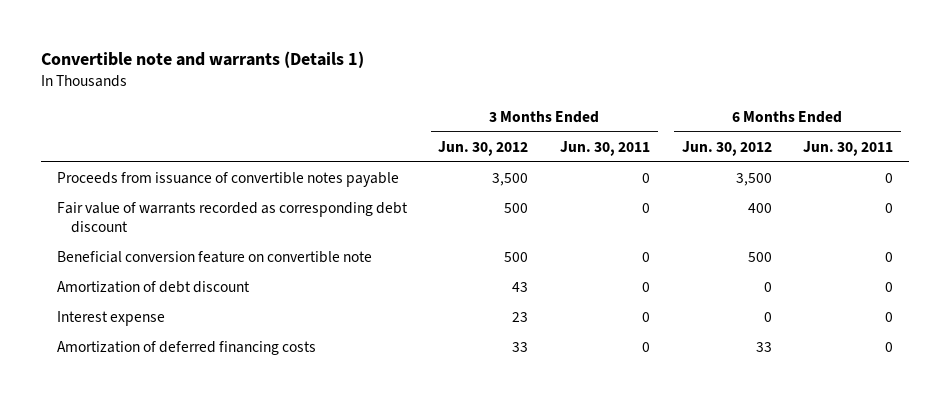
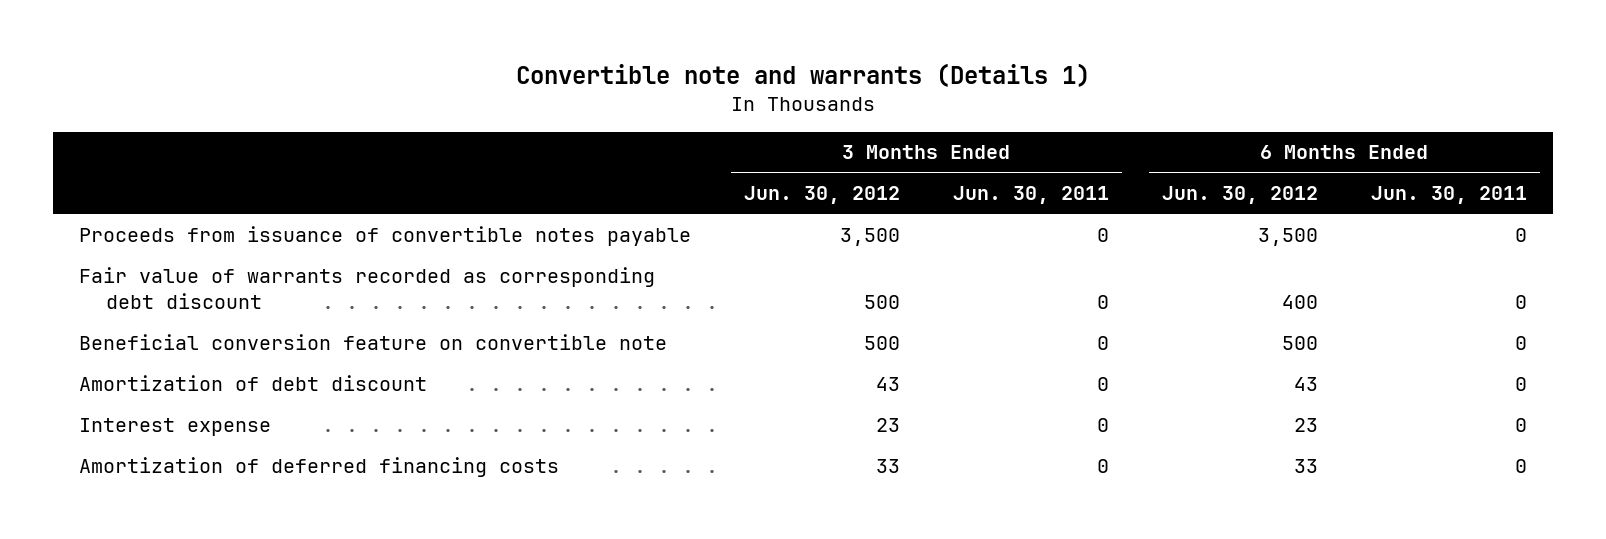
[763,282,772,293] 0 -> [1293,376,1318,391] 43
[763,312,772,323] 0 -> [1293,417,1318,432] 23

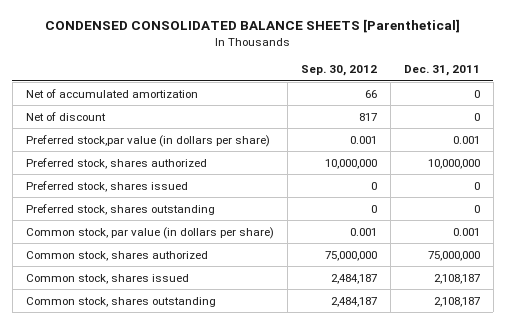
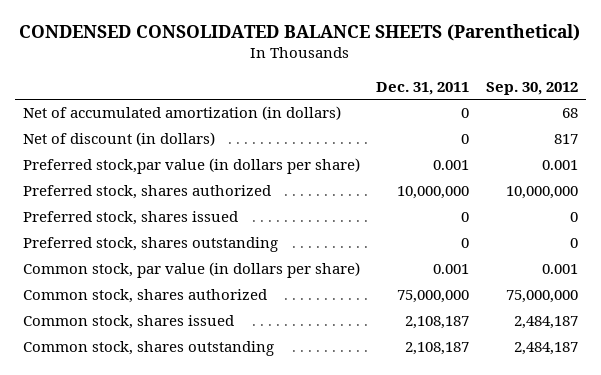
[44,19,460,34] CONDENSED CONSOLIDATED BALANCE SHEETS [Parenthetical] -> [19,24,581,42] CONDENSED CONSOLIDATED BALANCE SHEETS (Parenthetical)
[25,88,198,98] Net of accumulated amortization -> [22,106,341,121] Net of accumulated amortization (in dollars)
[364,89,377,98] 66 -> [561,108,578,119] 68
[25,111,106,121] Net of discount -> [22,132,215,147] Net of discount (in dollars)

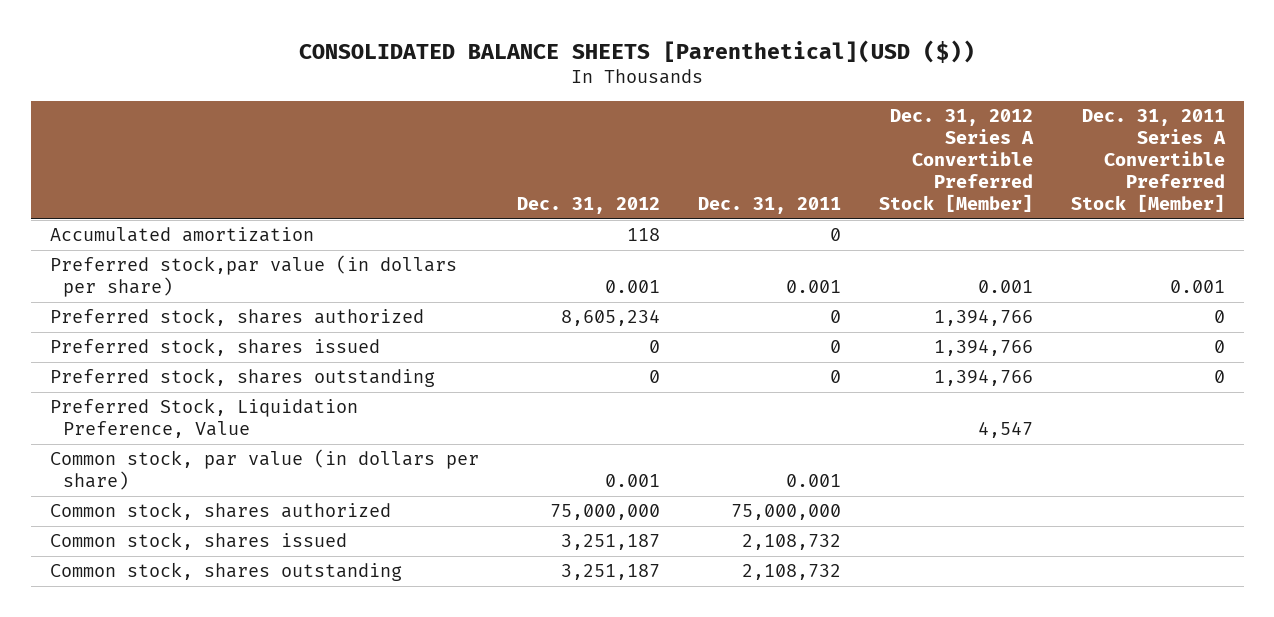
[19,24,581,42] CONDENSED CONSOLIDATED BALANCE SHEETS (Parenthetical) -> [299,39,976,63] CONSOLIDATED BALANCE SHEETS [Parenthetical](USD ($))
[485,81,578,95] Sep. 30, 2012 -> none
none -> [516,197,660,215] Dec. 31, 2012
none -> [878,109,1034,213] Dec. 31, 2012 Series A Convertible Preferred Stock [Member]
none -> [1070,109,1226,213] Dec. 31, 2011 Series A Convertible Preferred Stock [Member]
[22,132,215,147] Net of discount (in dollars) -> none
[22,106,341,121] Net of accumulated amortization (in dollars) -> [49,227,314,243] Accumulated amortization
[397,186,470,200] 10,000,000 -> [829,310,841,324] 0
none -> [49,398,358,439] Preferred Stock, Liquidation Preference, Value
[405,316,470,330] 2,108,187 -> [741,534,841,551] 2,108,732
[405,342,470,356] 2,108,187 -> [741,564,841,581] 2,108,732

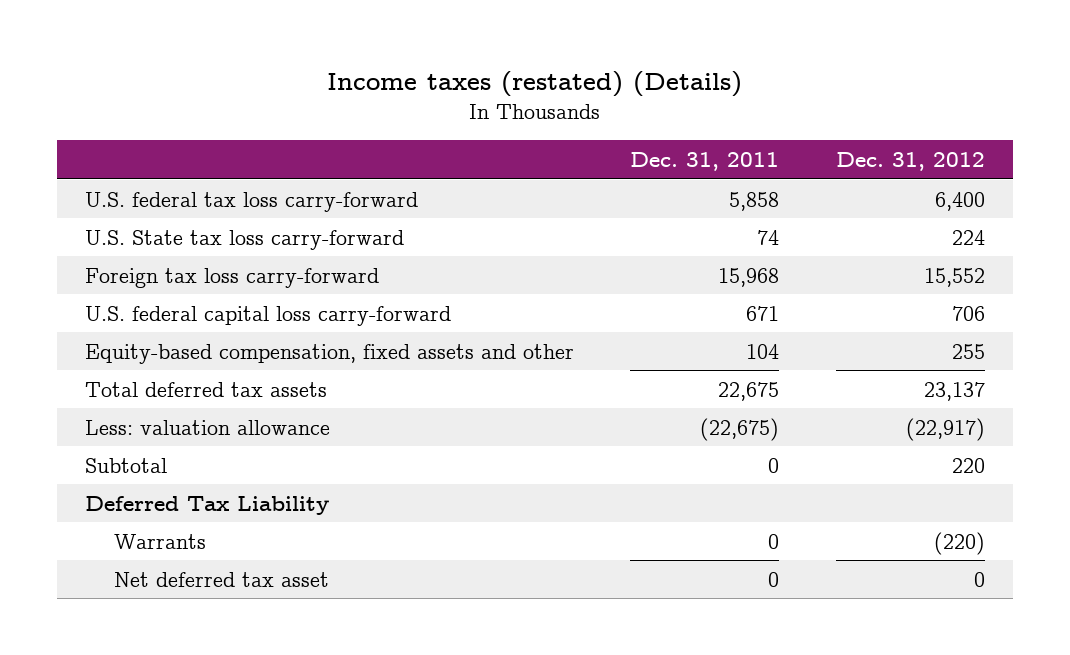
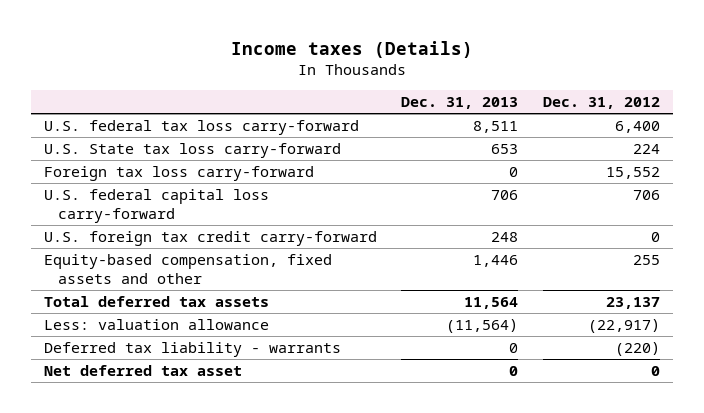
[326,71,742,98] Income taxes (restated) (Details) -> [230,40,473,58] Income taxes (Details)
[630,151,780,171] Dec. 31, 2011 -> none
none -> [401,97,519,110] Dec. 31, 2013
none -> [43,230,377,246] U.S. foreign tax credit carry-forward
[85,457,168,473] Subtotal -> none
[85,495,330,515] Deferred Tax Liability -> none
[114,533,207,549] Warrants -> [43,341,341,357] Deferred tax liability - warrants

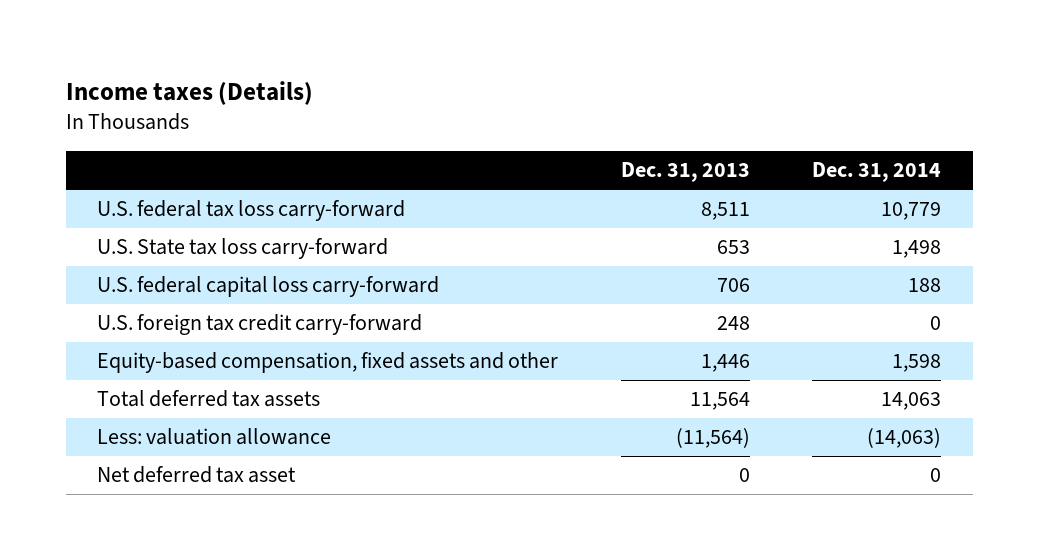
[543,97,661,110] Dec. 31, 2012 -> none
none -> [812,162,942,183] Dec. 31, 2014
[43,165,314,181] Foreign tax loss carry-forward -> none
[43,341,341,357] Deferred tax liability - warrants -> none

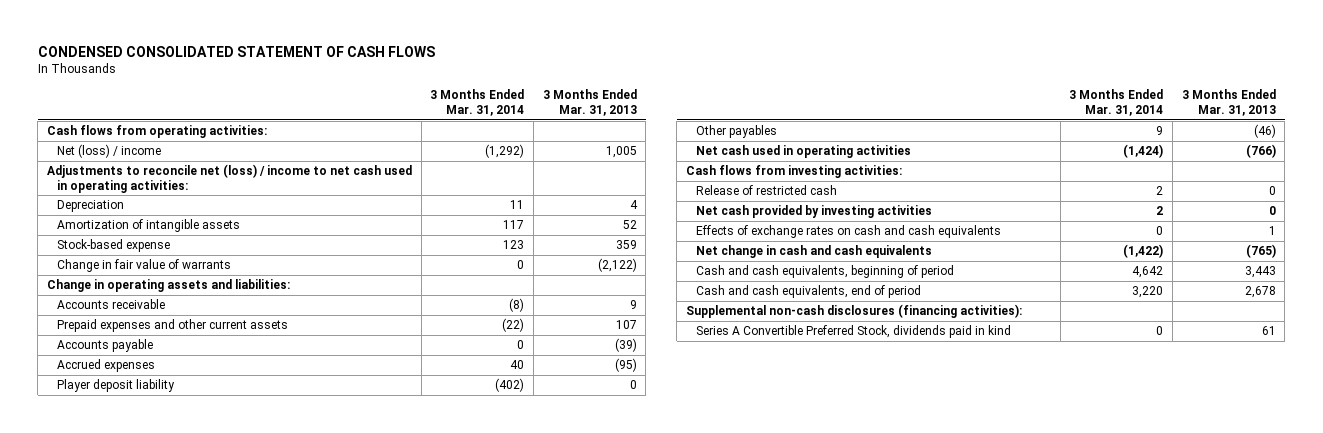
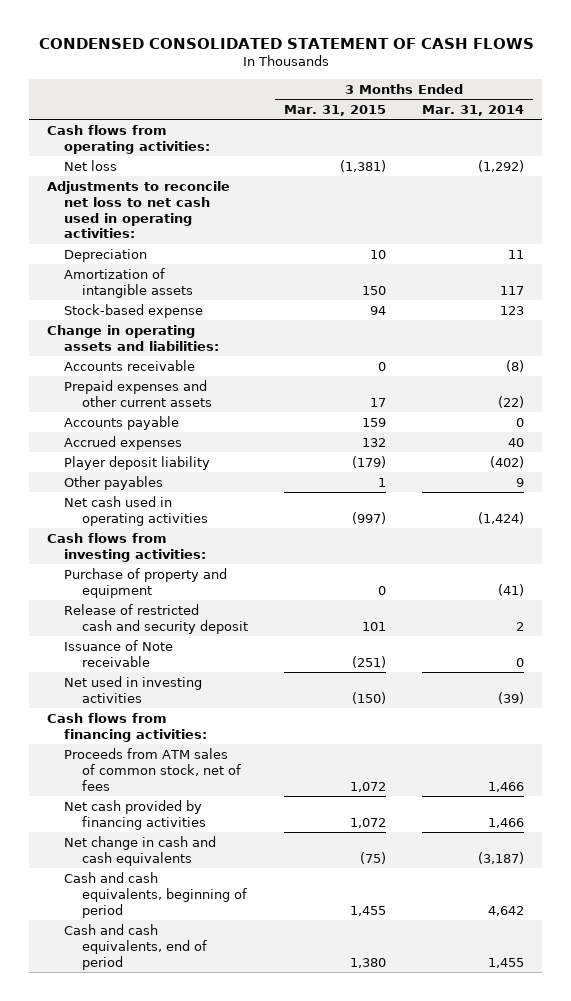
[542,89,637,117] 3 Months Ended Mar. 31, 2013 -> none
none -> [283,104,386,116] Mar. 31, 2015
[56,144,161,159] Net (loss) / income -> [64,159,118,171] Net loss
[46,164,412,193] Adjustments to reconcile net (loss) / income to net cash used in operating activities: -> [47,180,231,239] Adjustments to reconcile net loss to net cash used in operating activities:
[56,259,231,273] Change in fair value of warrants -> none
[695,225,1001,239] Effects of exchange rates on cash and cash equivalents -> none
none -> [64,567,228,598] Purchase of property and equipment
[695,185,837,196] Release of restricted cash -> [64,603,248,634] Release of restricted cash and security deposit
none -> [64,639,174,667] Issuance of Note receivable
[695,205,932,219] Net cash provided by investing activities -> [64,675,203,703] Net used in investing activities
[1156,206,1164,216] 2 -> [498,691,525,704] (39)
none -> [47,712,208,742] Cash flows from financing activities:
none -> [64,747,241,791] Proceeds from ATM sales of common stock, net of fees
none -> [64,799,206,830] Net cash provided by financing activities
[1123,244,1164,259] (1,422) -> [478,851,525,864] (3,187)
[685,304,1022,319] Supplemental non-cash disclosures (financing activities): -> none
[695,325,1011,339] Series A Convertible Preferred Stock, dividends paid in kind -> none
[1132,286,1164,299] 3,220 -> [488,957,525,968] 1,455

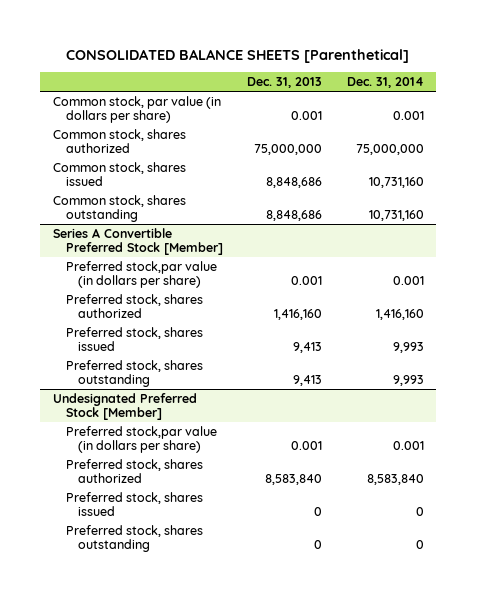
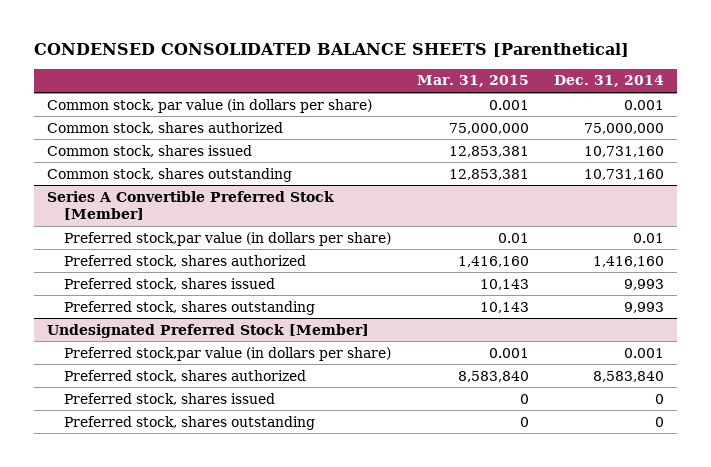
[66,48,410,63] CONSOLIDATED BALANCE SHEETS [Parenthetical] -> [33,43,629,58] CONDENSED CONSOLIDATED BALANCE SHEETS [Parenthetical]
[247,77,323,89] Dec. 31, 2013 -> none
none -> [416,75,529,88] Mar. 31, 2015
[392,276,424,286] 0.001 -> [633,232,665,243] 0.01

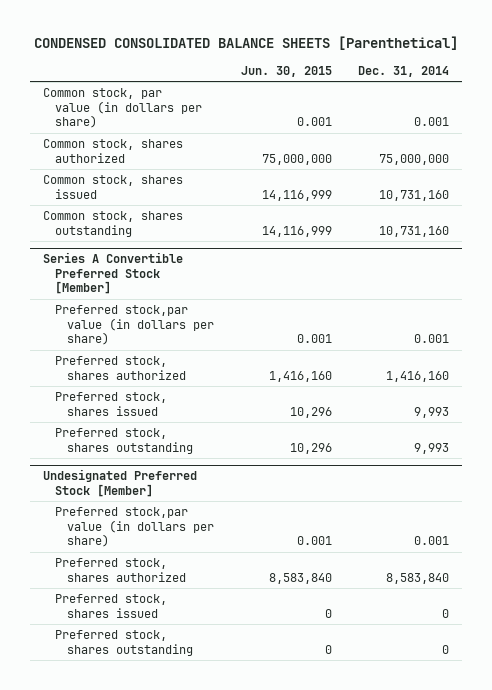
[416,75,529,88] Mar. 31, 2015 -> none
none -> [240,65,332,77] Jun. 30, 2015
[633,232,665,243] 0.01 -> [414,334,450,344] 0.001

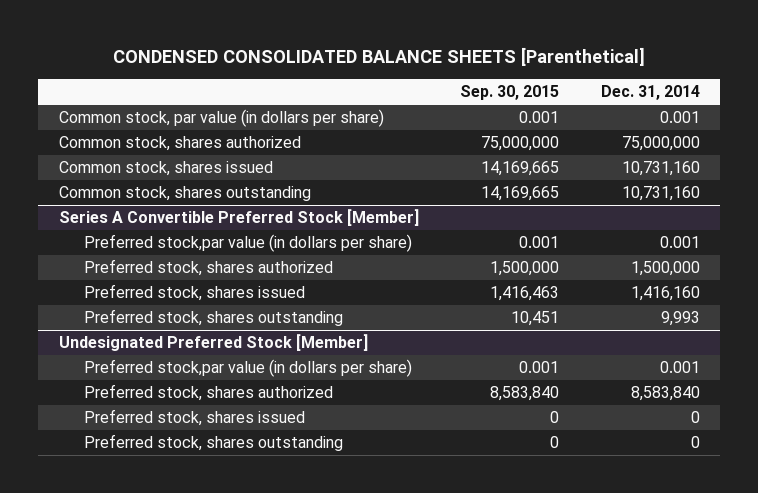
[240,65,332,77] Jun. 30, 2015 -> none
none -> [460,85,560,101] Sep. 30, 2015
[386,370,450,382] 1,416,160 -> [630,261,700,277] 1,500,000
[414,406,450,418] 9,993 -> [630,286,700,302] 1,416,160

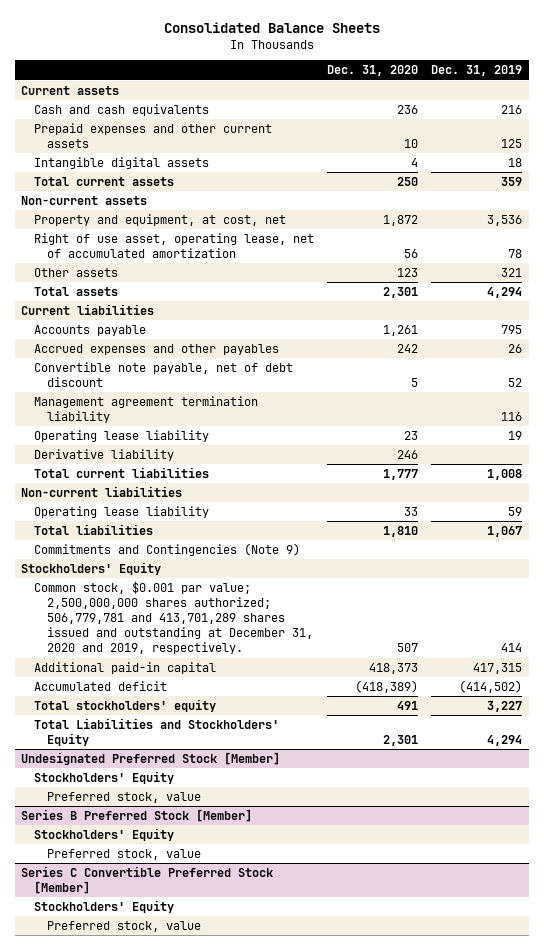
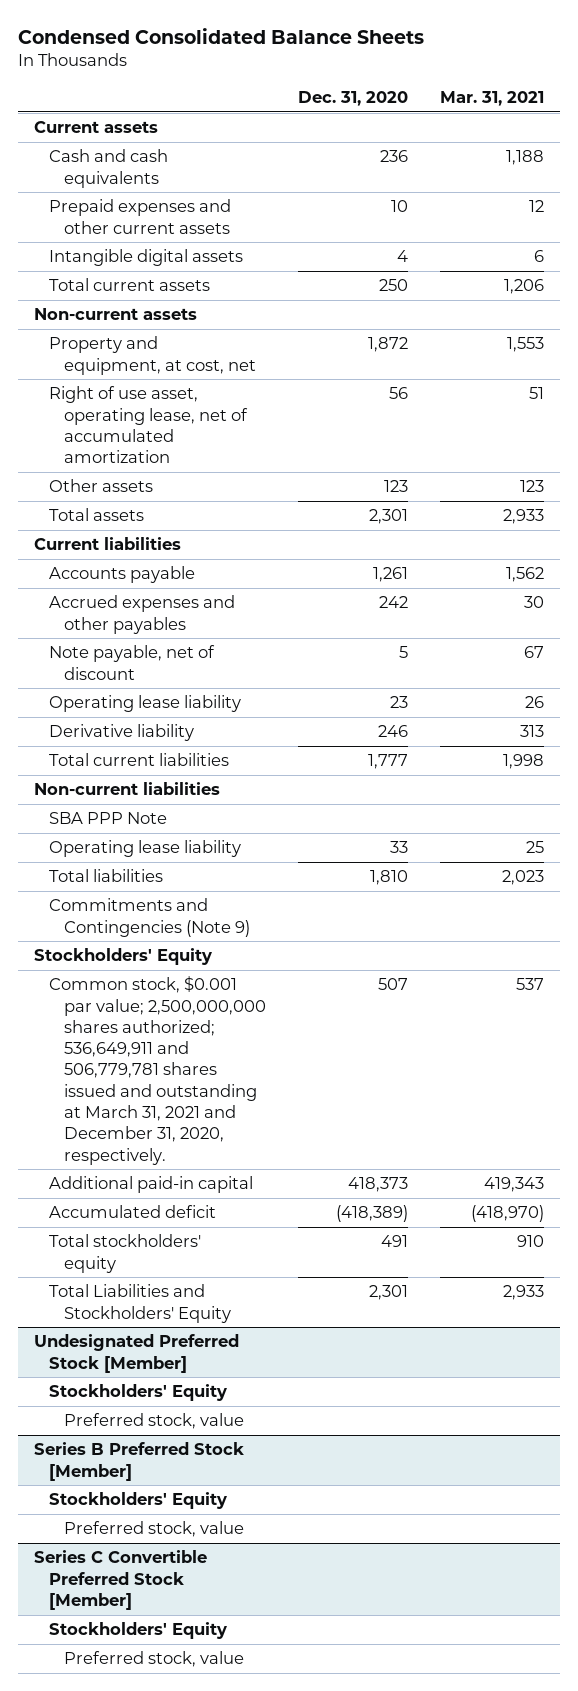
[163,21,380,33] Consolidated Balance Sheets -> [17,27,424,44] Condensed Consolidated Balance Sheets
[431,65,523,77] Dec. 31, 2019 -> none
none -> [440,90,545,106] Mar. 31, 2021
[34,395,259,424] Management agreement termination liability -> none
[34,361,294,388] Convertible note payable, net of debt discount -> [48,645,215,680] Note payable, net of discount
none -> [48,812,167,825] SBA PPP Note
[34,580,314,655] Common stock, $0.001 par value; 2,500,000,000 shares authorized; 506,779,781 and 413,701,289 shares issued and outstanding at December 31, 2020 and 2019, respectively. -> [48,976,266,1165] Common stock, $0.001 par value; 2,500,000,000 shares authorized; 536,649,911 and 506,779,781 shares issued and outstanding at March 31, 2021 and December 31, 2020, respectively.

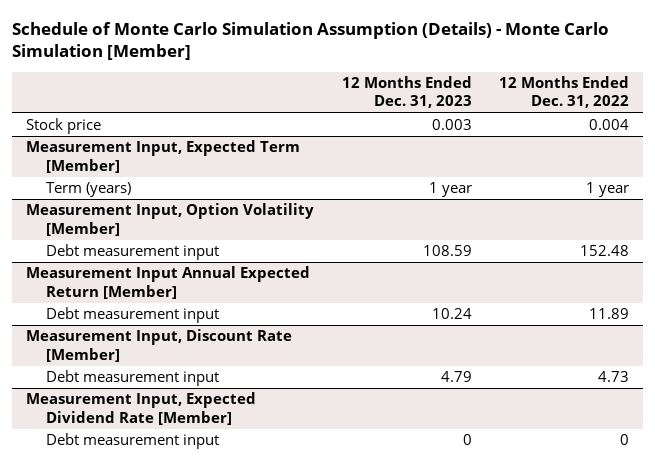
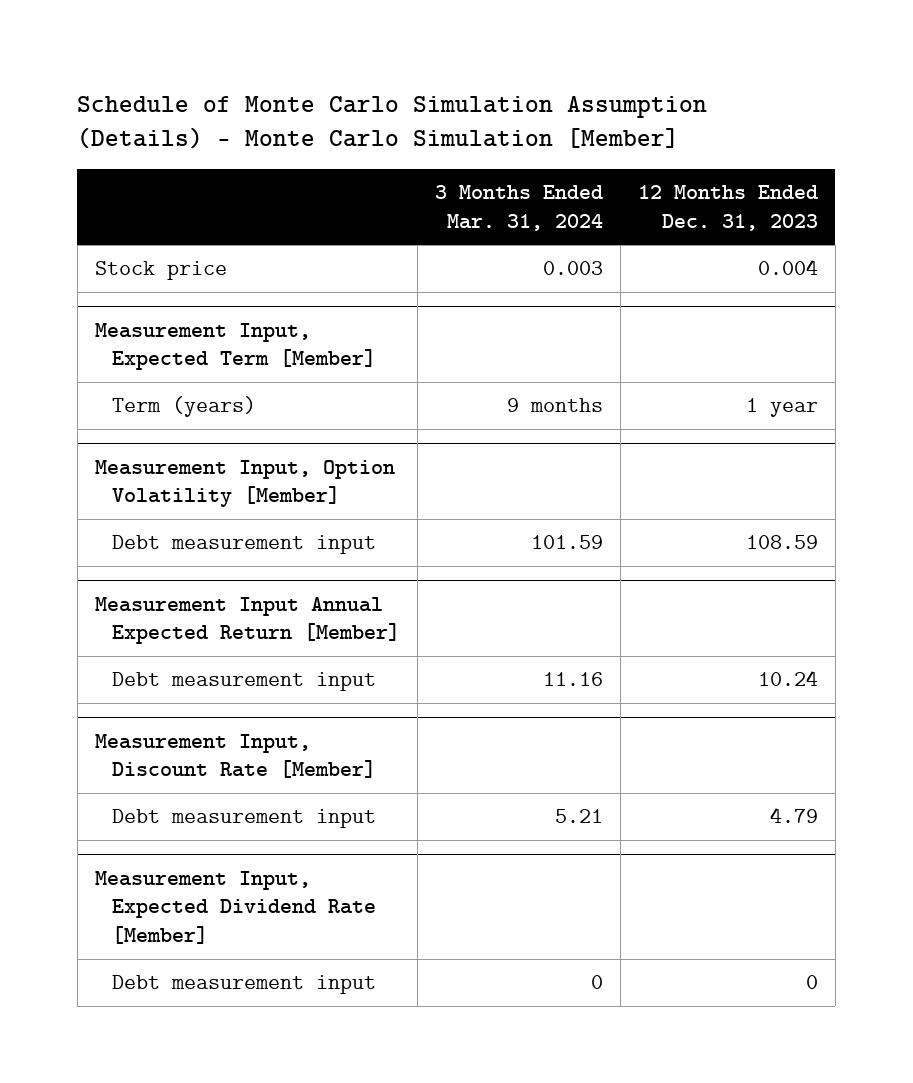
[499,75,630,109] 12 Months Ended Dec. 31, 2022 -> none
none -> [434,184,603,231] 3 Months Ended Mar. 31, 2024
[431,119,472,131] 0.003 -> [757,259,818,276] 0.004

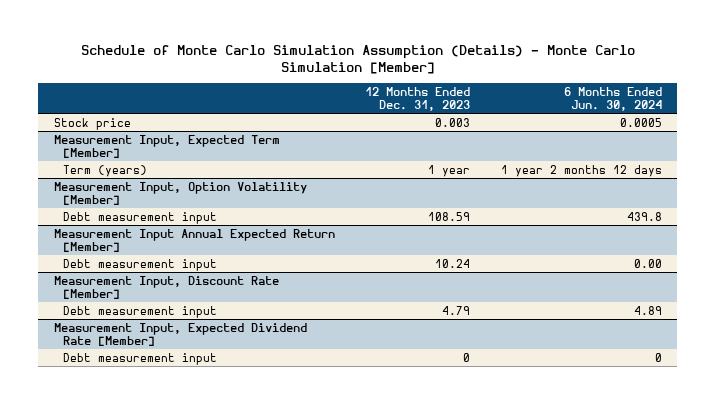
[434,184,603,231] 3 Months Ended Mar. 31, 2024 -> none
none -> [563,86,662,111] 6 Months Ended Jun. 30, 2024
[757,259,818,276] 0.004 -> [435,117,471,127] 0.003

